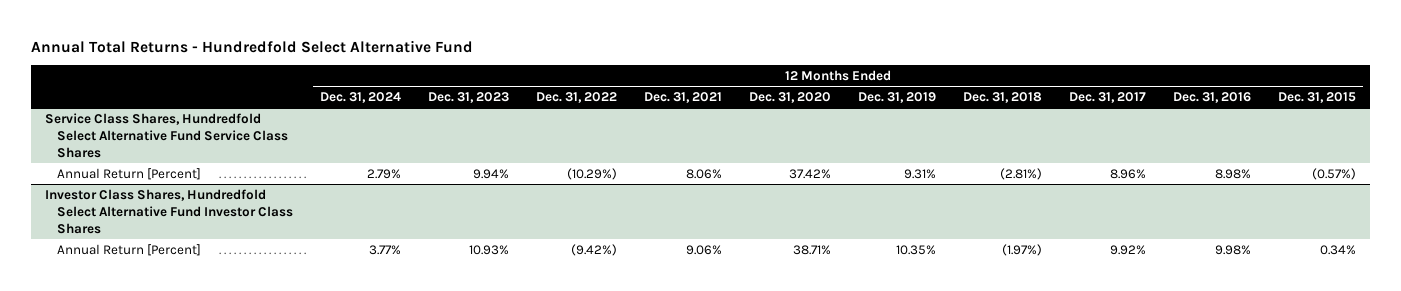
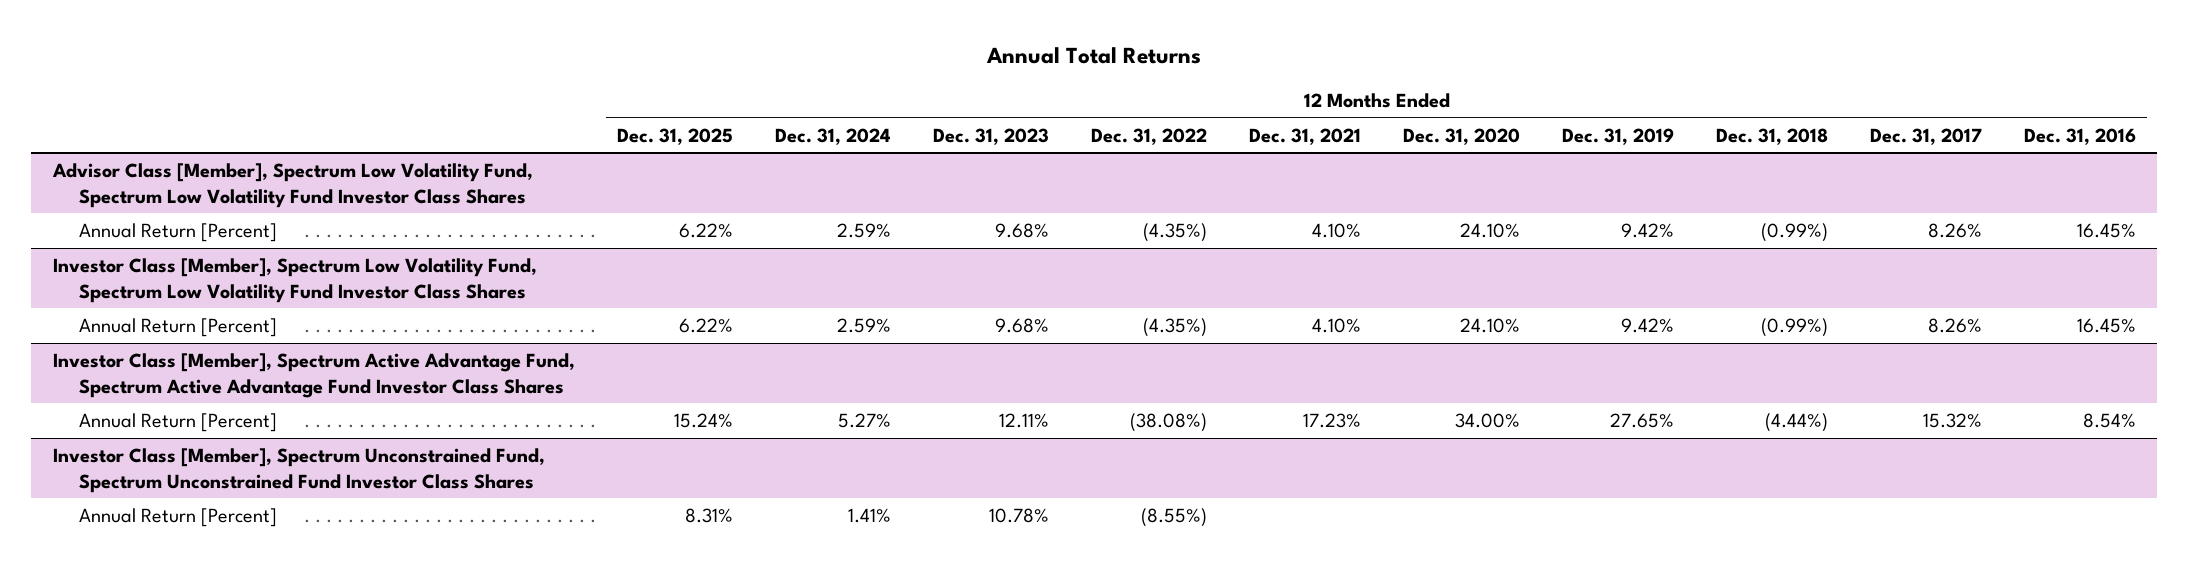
[31,39,474,53] Annual Total Returns - Hundredfold Select Alternative Fund -> [986,46,1202,64] Annual Total Returns
[1278,91,1357,103] Dec. 31, 2015 -> none
none -> [616,127,733,145] Dec. 31, 2025
[44,112,288,159] Service Class Shares, Hundredfold Select Alternative Fund Service Class Shares -> none
[44,188,293,235] Investor Class Shares, Hundredfold Select Alternative Fund Investor Class Shares -> none
none -> [51,163,533,208] Advisor Class [Member], Spectrum Low Volatility Fund, Spectrum Low Volatility Fund Investor Class Shares
[366,168,401,179] 2.79% -> [836,223,891,239] 2.59%
[472,168,509,179] 9.94% -> [994,223,1049,239] 9.68%
[566,167,617,180] (10.29%) -> [1142,223,1207,243] (4.35%)
[685,168,722,179] 8.06% -> [1311,223,1361,239] 4.10%
[788,168,831,179] 37.42% -> [1460,223,1521,239] 24.10%
[903,168,936,179] 9.31% -> [1621,223,1675,239] 9.42%
[999,167,1042,180] (2.81%) -> [1761,223,1829,243] (0.99%)
[1109,168,1146,179] 8.96% -> [1928,223,1983,239] 8.26%
[1214,168,1251,179] 8.98% -> [2077,223,2137,239] 16.45%
none -> [52,258,537,303] Investor Class [Member], Spectrum Low Volatility Fund, Spectrum Low Volatility Fund Investor Class Shares
[368,244,401,255] 3.77% -> [836,318,891,334] 2.59%
[468,244,509,255] 10.93% -> [994,318,1049,334] 9.68%
[570,243,617,256] (9.42%) -> [1142,318,1207,338] (4.35%)
[685,244,722,255] 9.06% -> [1311,318,1361,334] 4.10%
[792,244,831,255] 38.71% -> [1460,318,1521,334] 24.10%
[895,244,936,255] 10.35% -> [1621,318,1675,334] 9.42%
[1001,243,1042,256] (1.97%) -> [1761,318,1829,338] (0.99%)
[1109,244,1146,255] 9.92% -> [1928,318,1983,334] 8.26%
[1214,244,1251,255] 9.98% -> [2077,318,2137,334] 16.45%
none -> [52,353,575,398] Investor Class [Member], Spectrum Active Advantage Fund, Spectrum Active Advantage Fund Investor Class Shares
none -> [78,413,277,433] Annual Return [Percent]
none -> [52,448,545,493] Investor Class [Member], Spectrum Unconstrained Fund, Spectrum Unconstrained Fund Investor Class Shares
none -> [78,508,277,528] Annual Return [Percent]

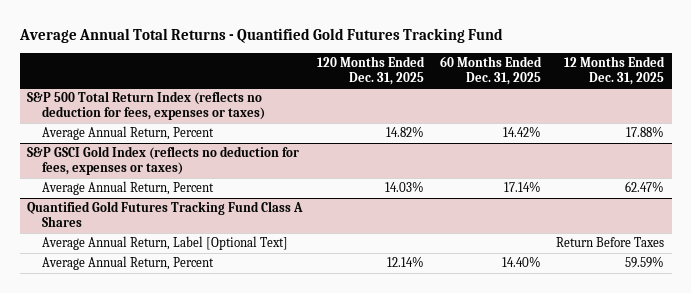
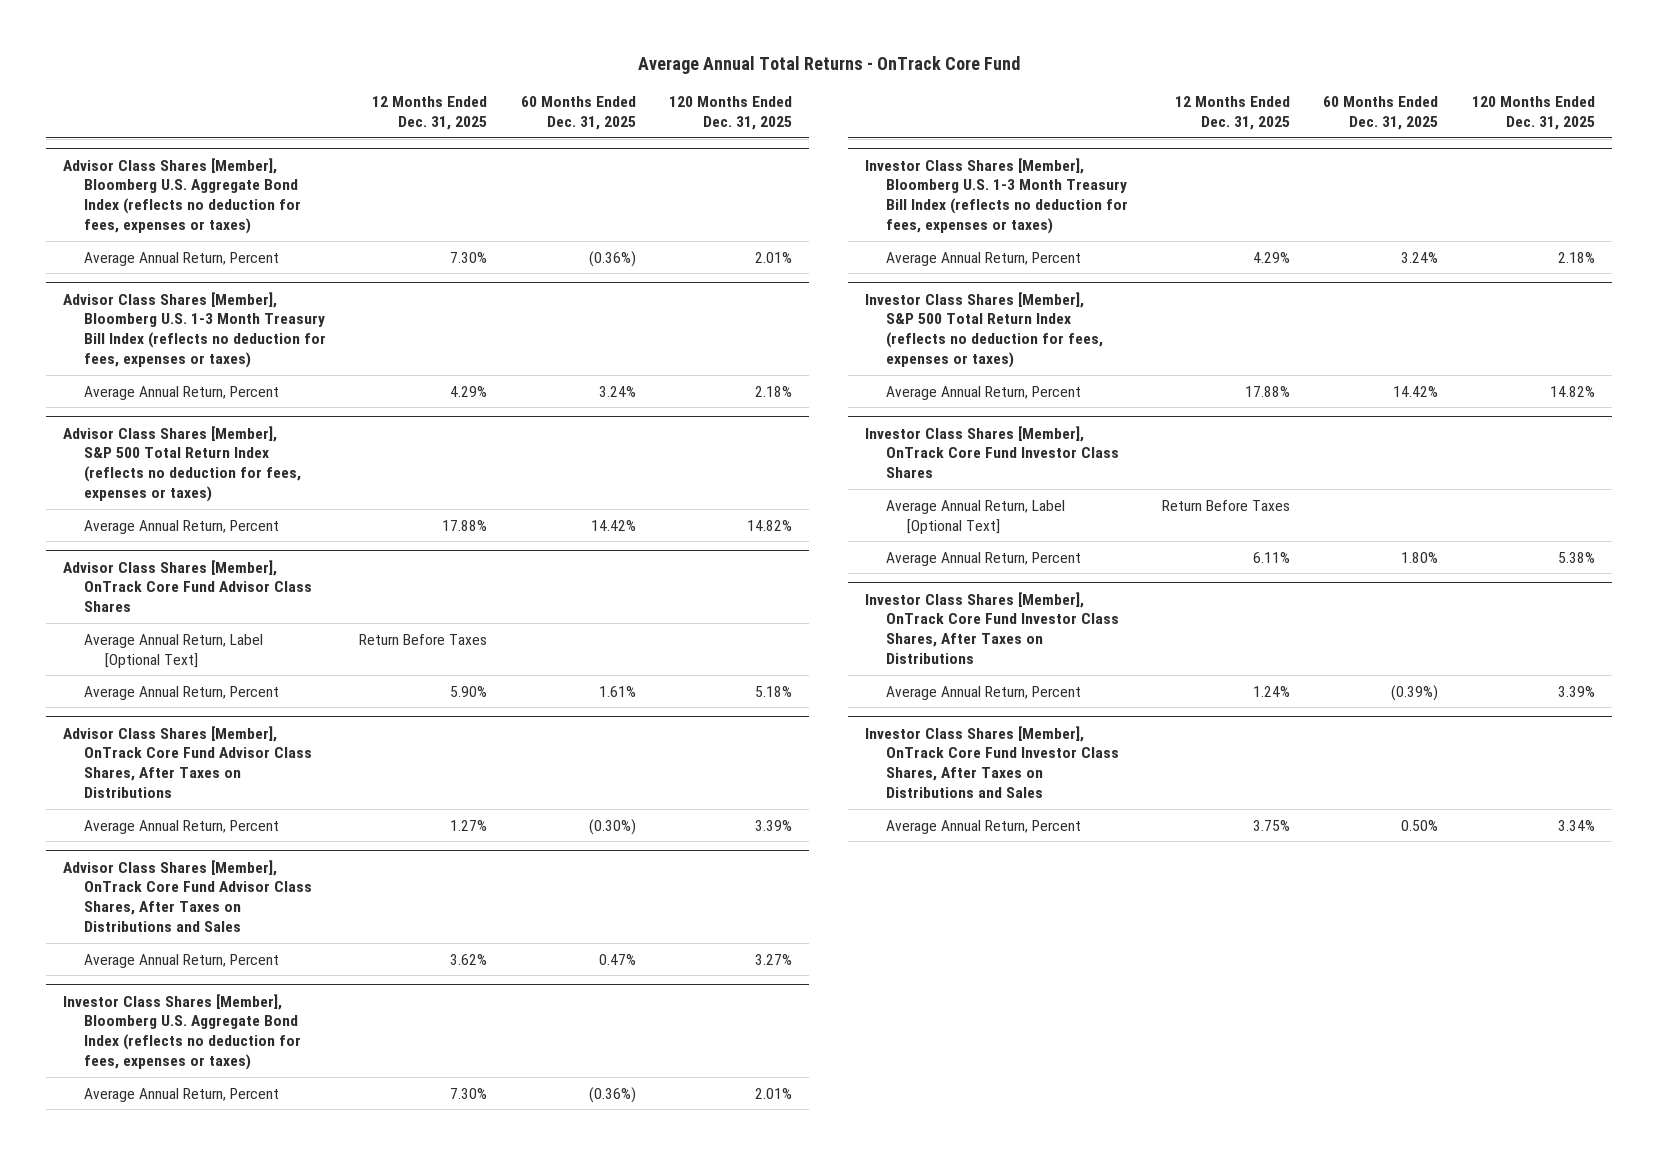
[18,27,503,43] Average Annual Total Returns - Quantified Gold Futures Tracking Fund -> [637,56,1020,75] Average Annual Total Returns - OnTrack Core Fund
none -> [62,157,301,235] Advisor Class Shares [Member], Bloomberg U.S. Aggregate Bond Index (reflects no deduction for fees, expenses or taxes)
none -> [83,251,279,266] Average Annual Return, Percent
none -> [62,291,326,369] Advisor Class Shares [Member], Bloomberg U.S. 1-3 Month Treasury Bill Index (reflects no deduction for fees, expenses or taxes)
none -> [83,385,279,400] Average Annual Return, Percent
[27,91,266,121] S&P 500 Total Return Index (reflects no deduction for fees, expenses or taxes) -> [62,425,301,503] Advisor Class Shares [Member], S&P 500 Total Return Index (reflects no deduction for fees, expenses or taxes)
[27,146,300,176] S&P GSCI Gold Index (reflects no deduction for fees, expenses or taxes) -> none
[42,181,215,196] Average Annual Return, Percent -> none
[27,201,304,228] Quantified Gold Futures Tracking Fund Class A Shares -> none
none -> [62,559,312,613] Advisor Class Shares [Member], OnTrack Core Fund Advisor Class Shares
[387,256,425,268] 12.14% -> [755,685,793,697] 5.18%
[501,256,541,268] 14.40% -> [598,685,636,697] 1.61%
[624,256,664,269] 59.59% -> [450,685,488,697] 5.90%
none -> [62,725,312,799] Advisor Class Shares [Member], OnTrack Core Fund Advisor Class Shares, After Taxes on Distributions
none -> [83,819,279,834] Average Annual Return, Percent
none -> [62,859,312,933] Advisor Class Shares [Member], OnTrack Core Fund Advisor Class Shares, After Taxes on Distributions and Sales
none -> [83,953,279,968] Average Annual Return, Percent
none -> [62,993,301,1071] Investor Class Shares [Member], Bloomberg U.S. Aggregate Bond Index (reflects no deduction for fees, expenses or taxes)
none -> [83,1087,279,1102] Average Annual Return, Percent
none -> [865,157,1129,235] Investor Class Shares [Member], Bloomberg U.S. 1-3 Month Treasury Bill Index (reflects no deduction for fees, expenses or taxes)
none -> [886,251,1082,266] Average Annual Return, Percent
none -> [865,291,1104,369] Investor Class Shares [Member], S&P 500 Total Return Index (reflects no deduction for fees, expenses or taxes)
none -> [886,385,1082,400] Average Annual Return, Percent
none -> [865,425,1120,479] Investor Class Shares [Member], OnTrack Core Fund Investor Class Shares
none -> [886,499,1066,534] Average Annual Return, Label [Optional Text]
none -> [886,551,1082,566] Average Annual Return, Percent
none -> [865,591,1120,665] Investor Class Shares [Member], OnTrack Core Fund Investor Class Shares, After Taxes on Distributions
none -> [886,685,1082,700] Average Annual Return, Percent
none -> [865,725,1120,799] Investor Class Shares [Member], OnTrack Core Fund Investor Class Shares, After Taxes on Distributions and Sales
none -> [886,819,1082,834] Average Annual Return, Percent

